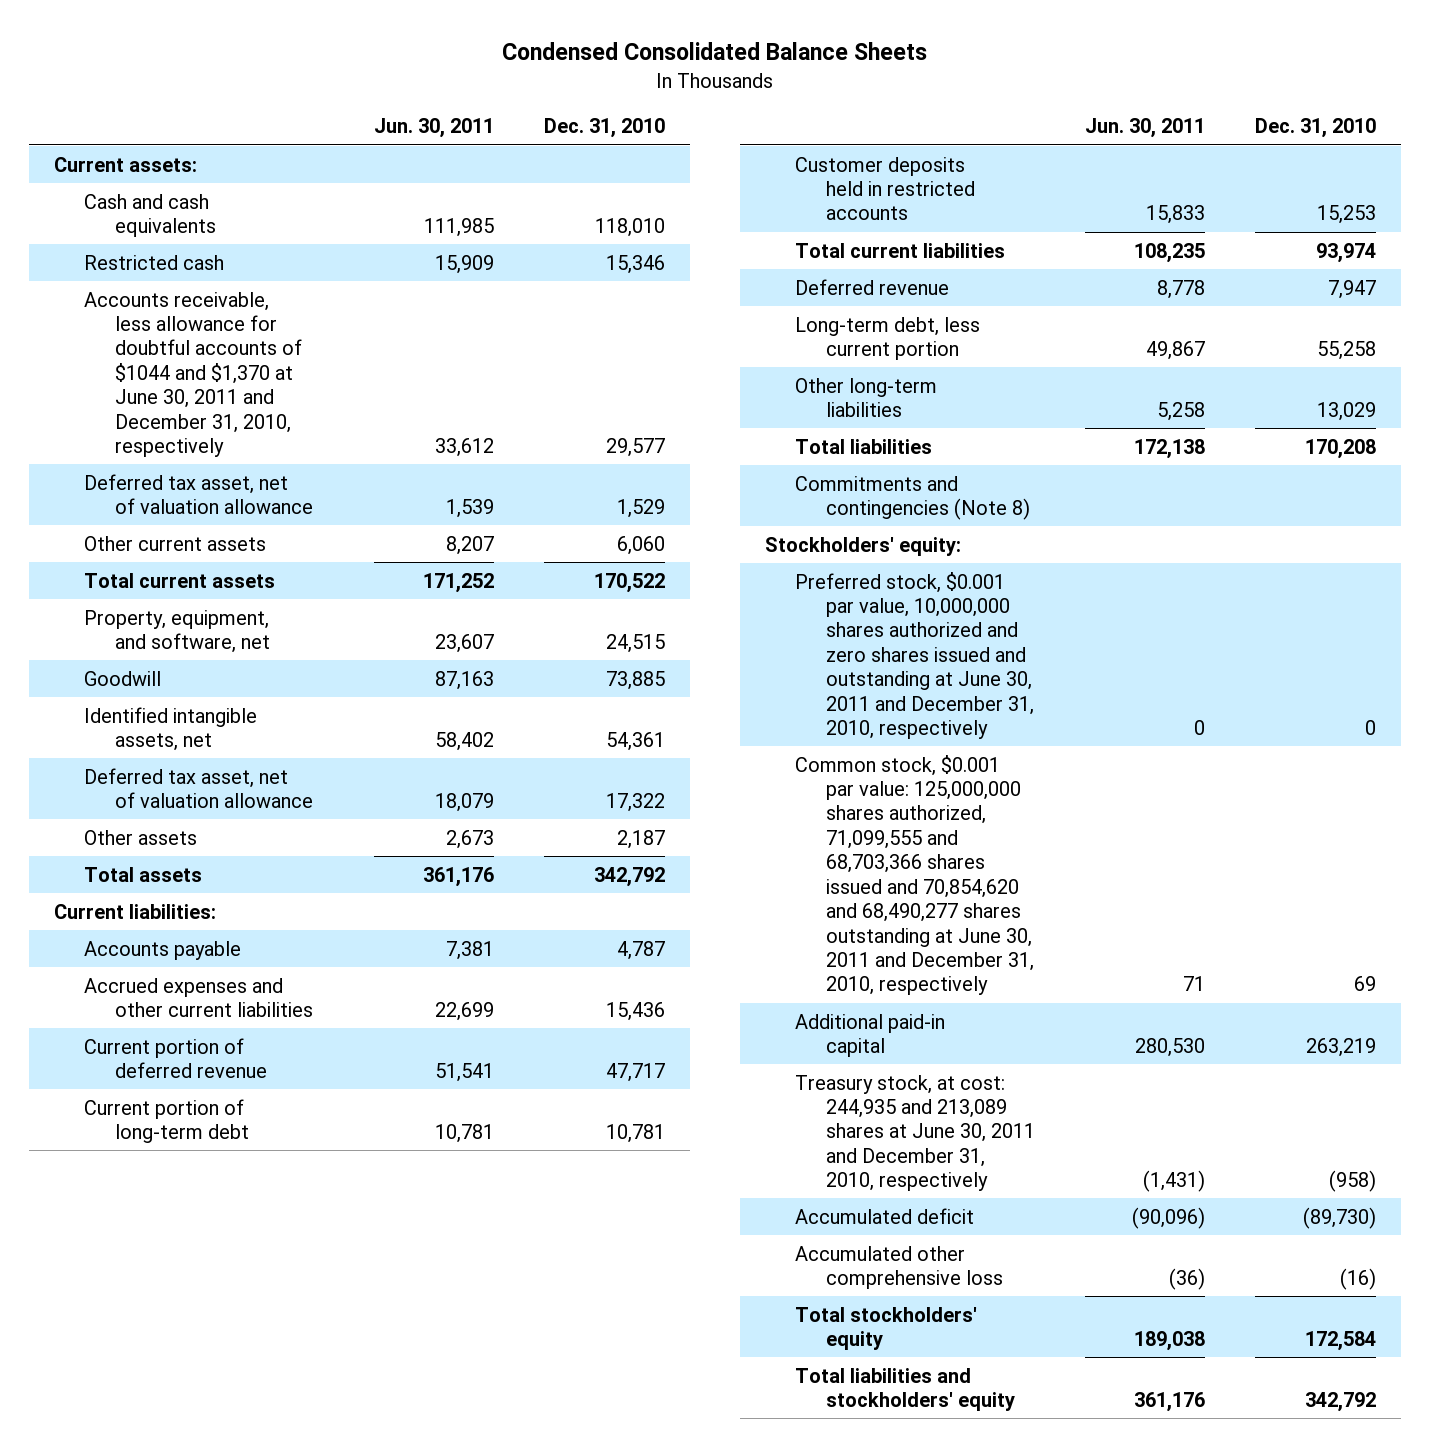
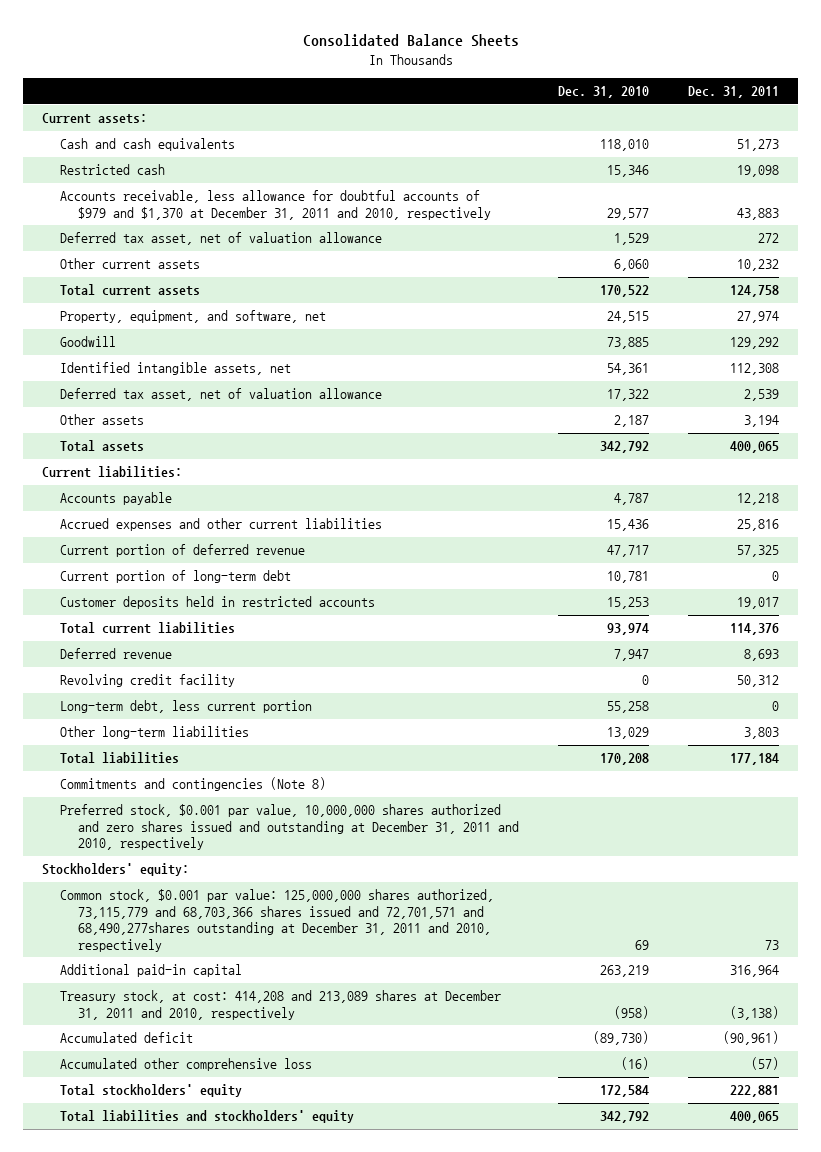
[501,42,927,61] Condensed Consolidated Balance Sheets -> [302,33,519,47] Consolidated Balance Sheets
[373,118,494,139] Jun. 30, 2011 -> none
none -> [687,86,779,99] Dec. 31, 2011
[84,291,302,458] Accounts receivable, less allowance for doubtful accounts of $1044 and $1,370 at June 30, 2011 and December 31, 2010, respectively -> [59,190,491,220] Accounts receivable, less allowance for doubtful accounts of $979 and $1,370 at December 31, 2011 and 2010, respectively
none -> [59,674,235,688] Revolving credit facility
none -> [59,804,519,851] Preferred stock, $0.001 par value, 10,000,000 shares authorized and zero shares issued and outstanding at December 31, 2011 and 2010, respectively
[795,571,1034,740] Preferred stock, $0.001 par value, 10,000,000 shares authorized and zero shares issued and outstanding at June 30, 2011 and December 31, 2010, respectively -> none
[795,754,1034,996] Common stock, $0.001 par value: 125,000,000 shares authorized, 71,099,555 and 68,703,366 shares issued and 70,854,620 and 68,490,277 shares outstanding at June 30, 2011 and December 31, 2010, respectively -> [59,889,494,952] Common stock, $0.001 par value: 125,000,000 shares authorized, 73,115,779 and 68,703,366 shares issued and 72,701,571 and 68,490,277shares outstanding at December 31, 2011 and 2010, respectively
[795,1074,1035,1192] Treasury stock, at cost: 244,935 and 213,089 shares at June 30, 2011 and December 31, 2010, respectively -> [59,990,501,1020] Treasury stock, at cost: 414,208 and 213,089 shares at December 31, 2011 and 2010, respectively

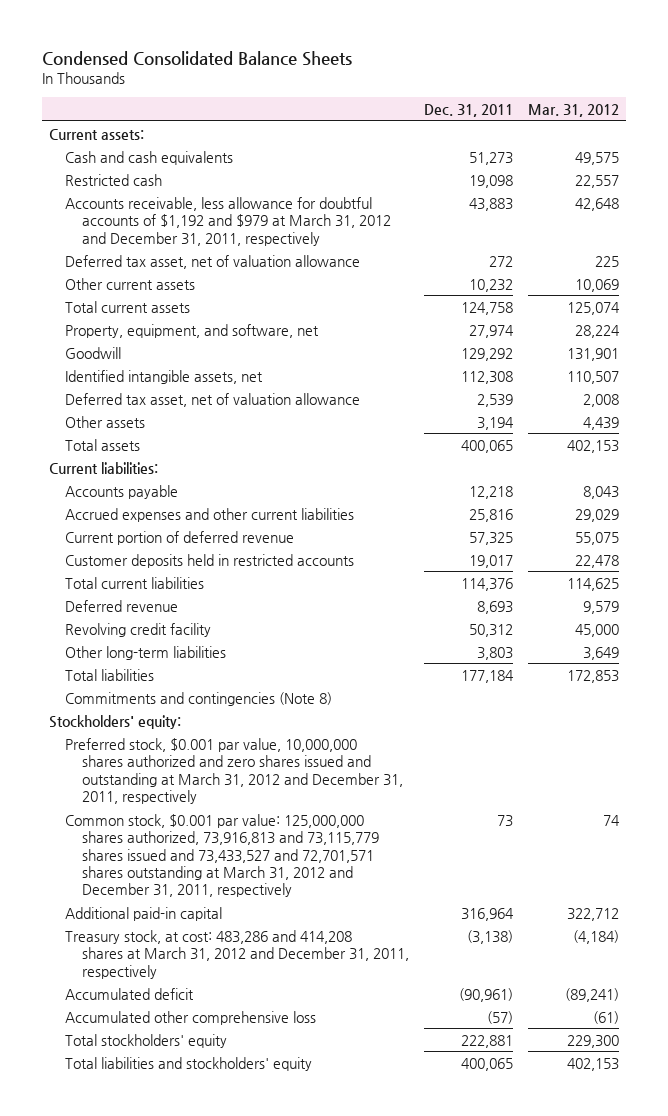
[302,33,519,47] Consolidated Balance Sheets -> [41,50,352,66] Condensed Consolidated Balance Sheets
[557,86,649,99] Dec. 31, 2010 -> none
none -> [527,103,619,117] Mar. 31, 2012
[59,190,491,220] Accounts receivable, less allowance for doubtful accounts of $979 and $1,370 at December 31, 2011 and 2010, respectively -> [65,196,391,246] Accounts receivable, less allowance for doubtful accounts of $1,192 and $979 at March 31, 2012 and December 31, 2011, respectively
[59,570,291,584] Current portion of long-term debt -> none
[59,700,312,714] Long-term debt, less current portion -> none
[59,804,519,851] Preferred stock, $0.001 par value, 10,000,000 shares authorized and zero shares issued and outstanding at December 31, 2011 and 2010, respectively -> none
none -> [65,737,403,804] Preferred stock, $0.001 par value, 10,000,000 shares authorized and zero shares issued and outstanding at March 31, 2012 and December 31, 2011, respectively
[59,889,494,952] Common stock, $0.001 par value: 125,000,000 shares authorized, 73,115,779 and 68,703,366 shares issued and 72,701,571 and 68,490,277shares outstanding at December 31, 2011 and 2010, respectively -> [65,813,379,898] Common stock, $0.001 par value: 125,000,000 shares authorized, 73,916,813 and 73,115,779 shares issued and 73,433,527 and 72,701,571 shares outstanding at March 31, 2012 and December 31, 2011, respectively
[59,990,501,1020] Treasury stock, at cost: 414,208 and 213,089 shares at December 31, 2011 and 2010, respectively -> [65,929,409,979] Treasury stock, at cost: 483,286 and 414,208 shares at March 31, 2012 and December 31, 2011, respectively

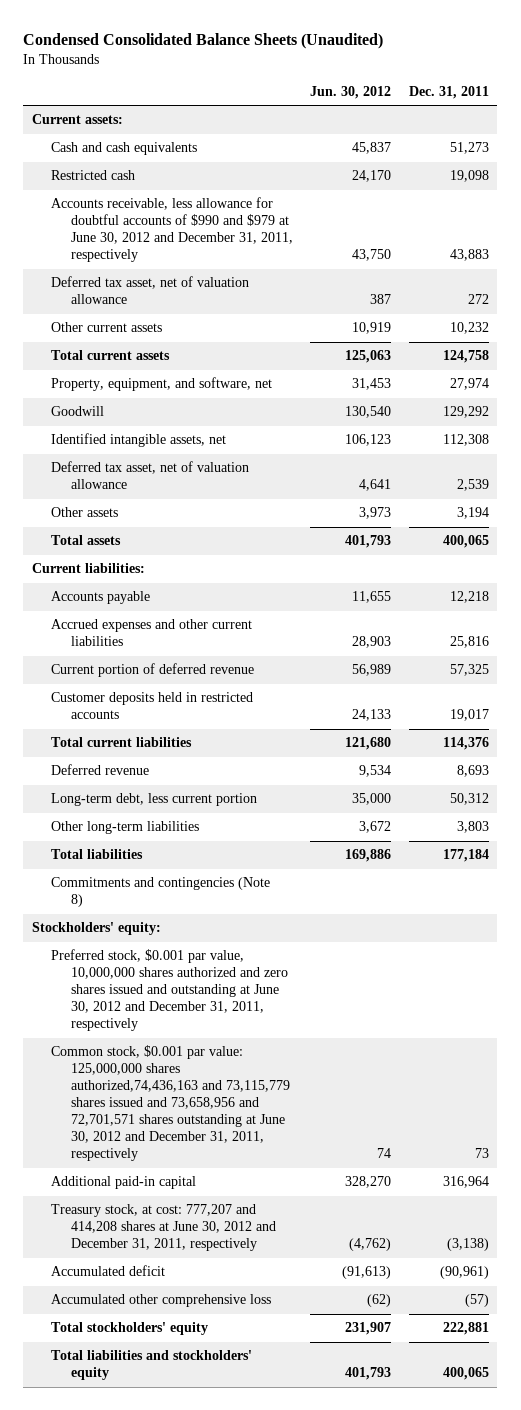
[41,50,352,66] Condensed Consolidated Balance Sheets -> [23,32,384,49] Condensed Consolidated Balance Sheets (Unaudited)
[527,103,619,117] Mar. 31, 2012 -> none
none -> [310,85,392,99] Jun. 30, 2012
[65,196,391,246] Accounts receivable, less allowance for doubtful accounts of $1,192 and $979 at March 31, 2012 and December 31, 2011, respectively -> [51,197,293,263] Accounts receivable, less allowance for doubtful accounts of $990 and $979 at June 30, 2012 and December 31, 2011, respectively
[65,622,212,637] Revolving credit facility -> [51,793,258,807] Long-term debt, less current portion
[65,737,403,804] Preferred stock, $0.001 par value, 10,000,000 shares authorized and zero shares issued and outstanding at March 31, 2012 and December 31, 2011, respectively -> [51,949,288,1032] Preferred stock, $0.001 par value, 10,000,000 shares authorized and zero shares issued and outstanding at June 30, 2012 and December 31, 2011, respectively
[65,813,379,898] Common stock, $0.001 par value: 125,000,000 shares authorized, 73,916,813 and 73,115,779 shares issued and 73,433,527 and 72,701,571 shares outstanding at March 31, 2012 and December 31, 2011, respectively -> [51,1045,290,1162] Common stock, $0.001 par value: 125,000,000 shares authorized,74,436,163 and 73,115,779 shares issued and 73,658,956 and 72,701,571 shares outstanding at June 30, 2012 and December 31, 2011, respectively
[65,929,409,979] Treasury stock, at cost: 483,286 and 414,208 shares at March 31, 2012 and December 31, 2011, respectively -> [51,1204,276,1252] Treasury stock, at cost: 777,207 and 414,208 shares at June 30, 2012 and December 31, 2011, respectively

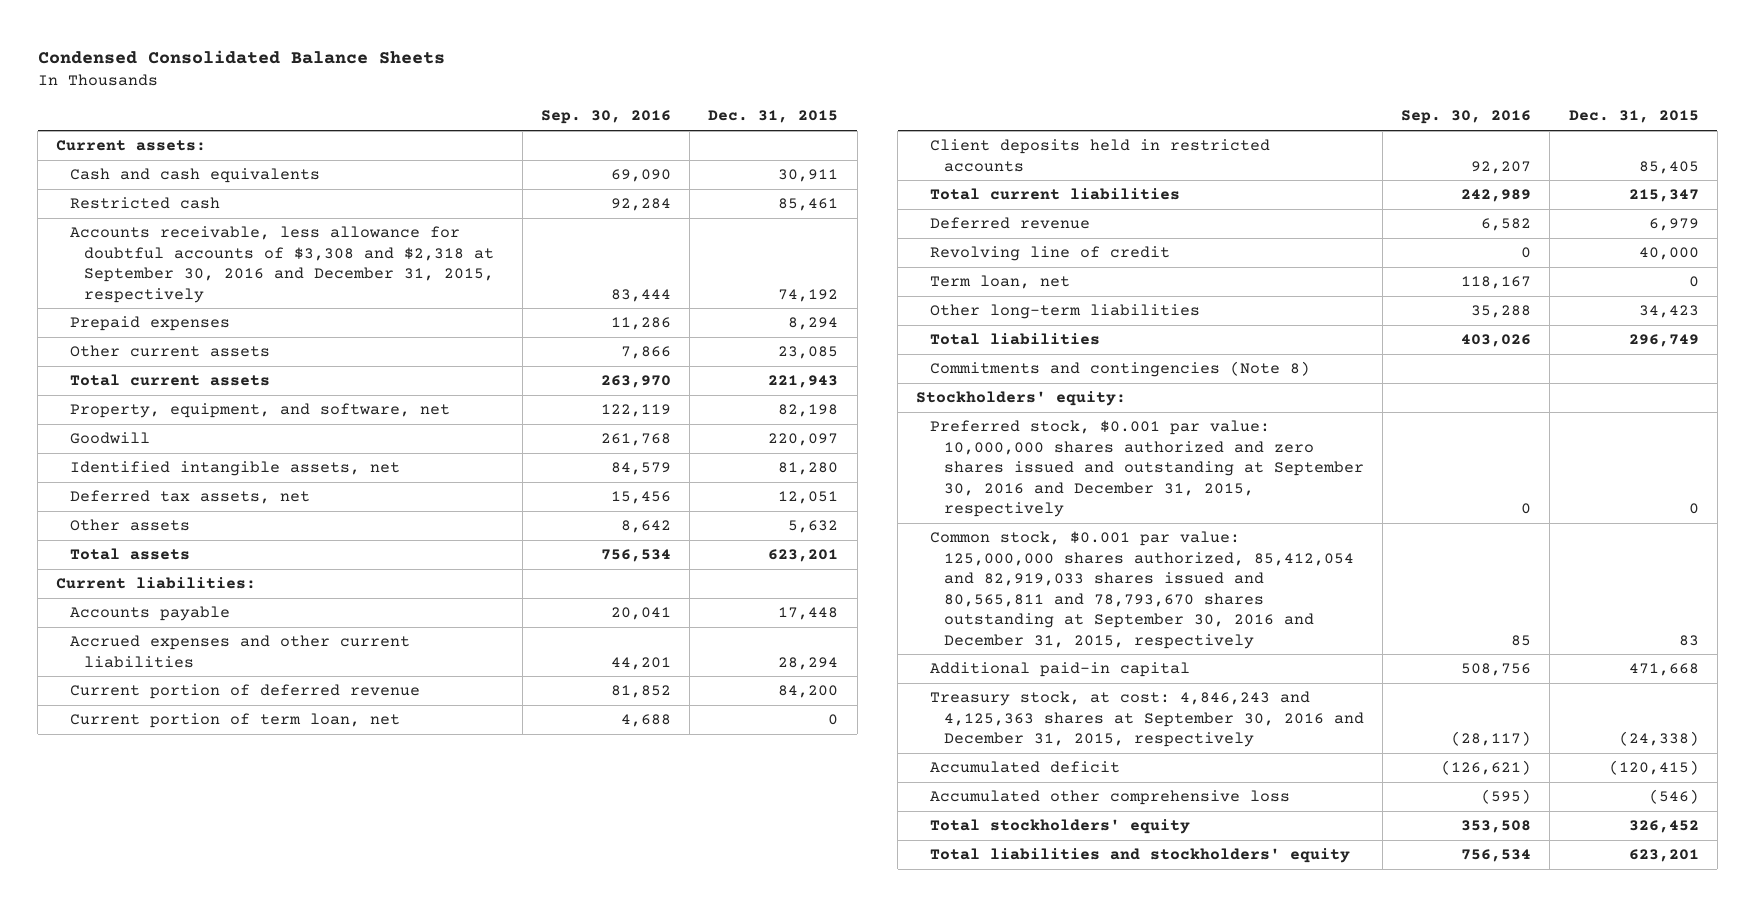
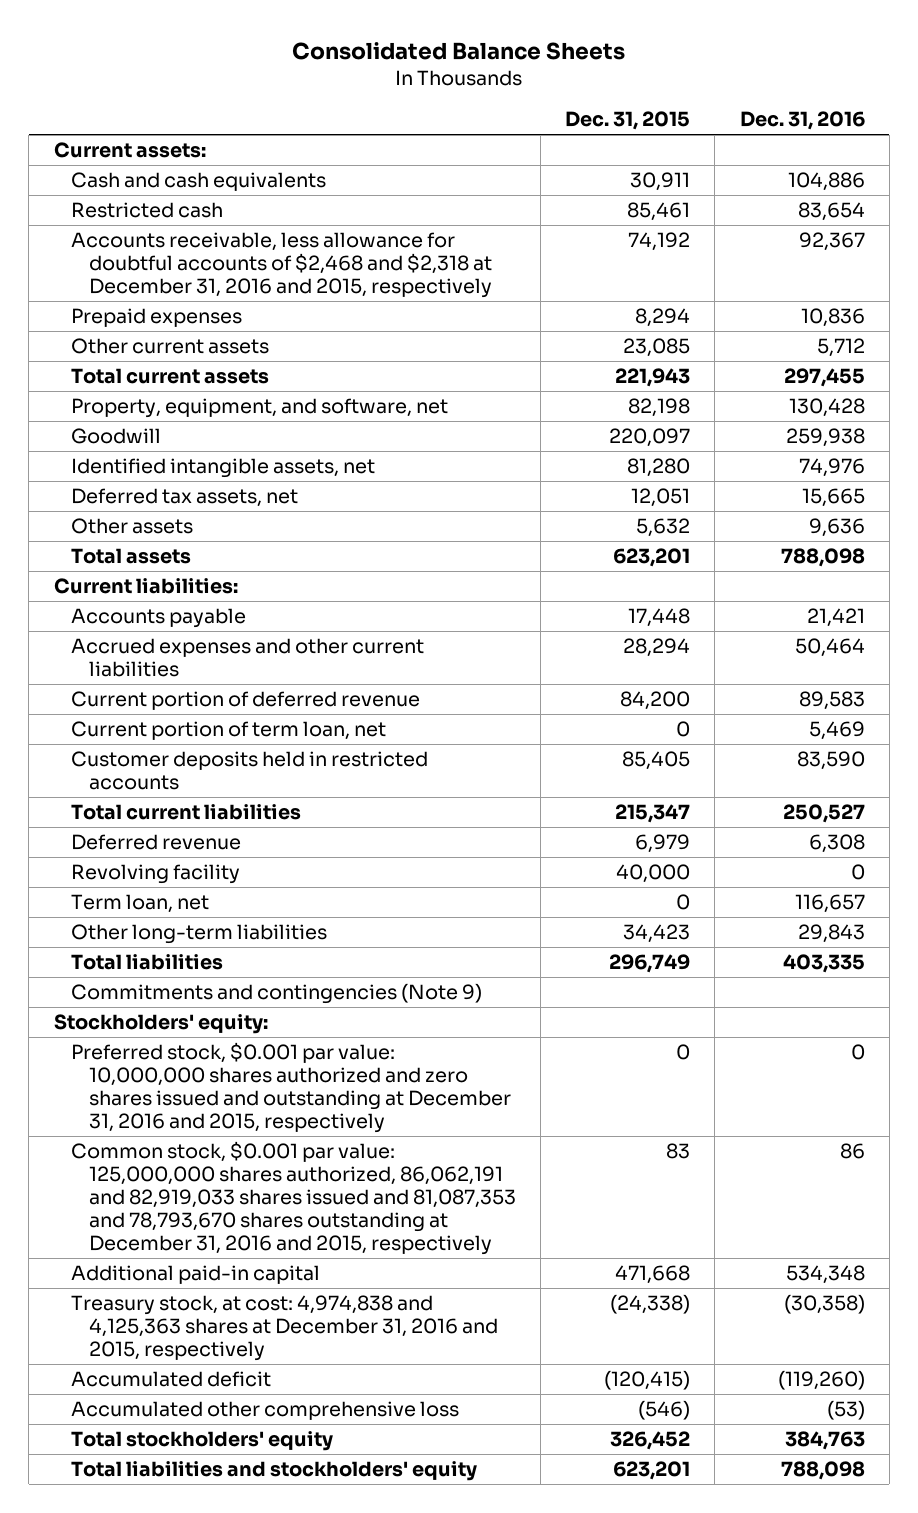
[37,49,445,64] Condensed Consolidated Balance Sheets -> [292,41,626,60] Consolidated Balance Sheets
[541,110,672,125] Sep. 30, 2016 -> none
none -> [739,111,865,131] Dec. 31, 2016
[69,226,494,303] Accounts receivable, less allowance for doubtful accounts of $3,308 and $2,318 at September 30, 2016 and December 31, 2015, respectively -> [71,232,493,299] Accounts receivable, less allowance for doubtful accounts of $2,468 and $2,318 at December 31, 2016 and 2015, respectively
[930,139,1271,172] Client deposits held in restricted accounts -> [71,751,429,791] Customer deposits held in restricted accounts
[930,246,1171,262] Revolving line of credit -> [71,864,241,885] Revolving facility
[930,361,1311,378] Commitments and contingencies (Note 8) -> [71,983,483,1005] Commitments and contingencies (Note 9)
[930,420,1364,518] Preferred stock, $0.001 par value: 10,000,000 shares authorized and zero shares issued and outstanding at September 30, 2016 and December 31, 2015, respectively -> [71,1042,512,1133] Preferred stock, $0.001 par value: 10,000,000 shares authorized and zero shares issued and outstanding at December 31, 2016 and 2015, respectively
[930,531,1354,649] Common stock, $0.001 par value: 125,000,000 shares authorized, 85,412,054 and 82,919,033 shares issued and 80,565,811 and 78,793,670 shares outstanding at September 30, 2016 and December 31, 2015, respectively -> [71,1141,517,1255] Common stock, $0.001 par value: 125,000,000 shares authorized, 86,062,191 and 82,919,033 shares issued and 81,087,353 and 78,793,670 shares outstanding at December 31, 2016 and 2015, respectively
[930,691,1364,748] Treasury stock, at cost: 4,846,243 and 4,125,363 shares at September 30, 2016 and December 31, 2015, respectively -> [71,1295,499,1362] Treasury stock, at cost: 4,974,838 and 4,125,363 shares at December 31, 2016 and 2015, respectively

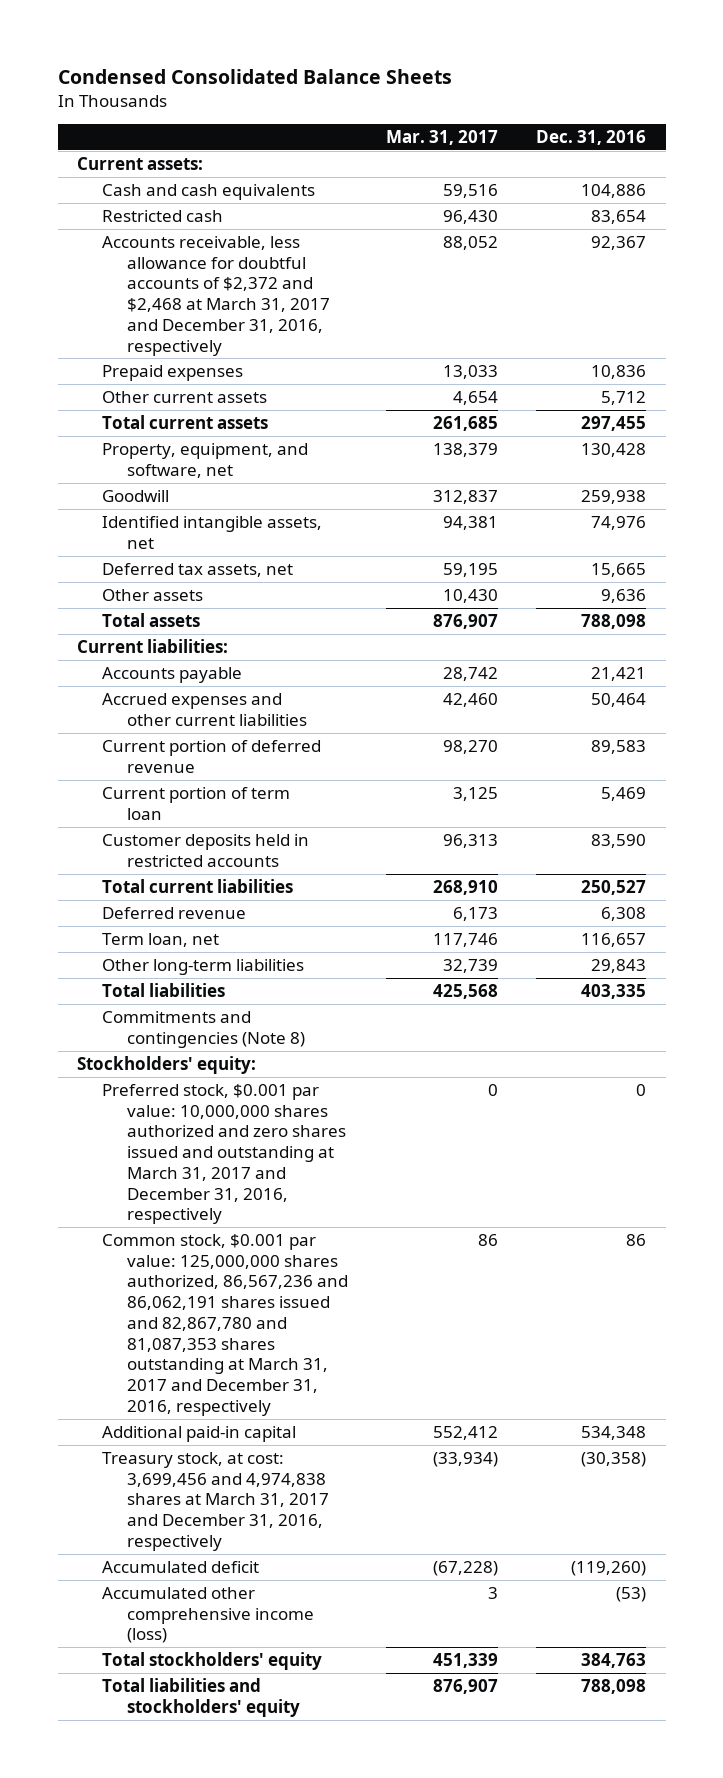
[292,41,626,60] Consolidated Balance Sheets -> [57,68,452,84] Condensed Consolidated Balance Sheets
[565,111,691,131] Dec. 31, 2015 -> none
none -> [386,129,499,145] Mar. 31, 2017
[71,232,493,299] Accounts receivable, less allowance for doubtful accounts of $2,468 and $2,318 at December 31, 2016 and 2015, respectively -> [101,236,330,356] Accounts receivable, less allowance for doubtful accounts of $2,372 and $2,468 at March 31, 2017 and December 31, 2016, respectively
[71,721,387,741] Current portion of term loan, net -> [101,787,290,820] Current portion of term loan
[71,864,241,885] Revolving facility -> none
[71,983,483,1005] Commitments and contingencies (Note 9) -> [101,1011,305,1048] Commitments and contingencies (Note 8)
[71,1042,512,1133] Preferred stock, $0.001 par value: 10,000,000 shares authorized and zero shares issued and outstanding at December 31, 2016 and 2015, respectively -> [101,1084,346,1225] Preferred stock, $0.001 par value: 10,000,000 shares authorized and zero shares issued and outstanding at March 31, 2017 and December 31, 2016, respectively
[71,1141,517,1255] Common stock, $0.001 par value: 125,000,000 shares authorized, 86,062,191 and 82,919,033 shares issued and 81,087,353 and 78,793,670 shares outstanding at December 31, 2016 and 2015, respectively -> [101,1234,348,1416] Common stock, $0.001 par value: 125,000,000 shares authorized, 86,567,236 and 86,062,191 shares issued and 82,867,780 and 81,087,353 shares outstanding at March 31, 2017 and December 31, 2016, respectively
[71,1295,499,1362] Treasury stock, at cost: 4,974,838 and 4,125,363 shares at December 31, 2016 and 2015, respectively -> [101,1452,329,1551] Treasury stock, at cost: 3,699,456 and 4,974,838 shares at March 31, 2017 and December 31, 2016, respectively
[71,1401,460,1421] Accumulated other comprehensive loss -> [101,1587,314,1644] Accumulated other comprehensive income (loss)

